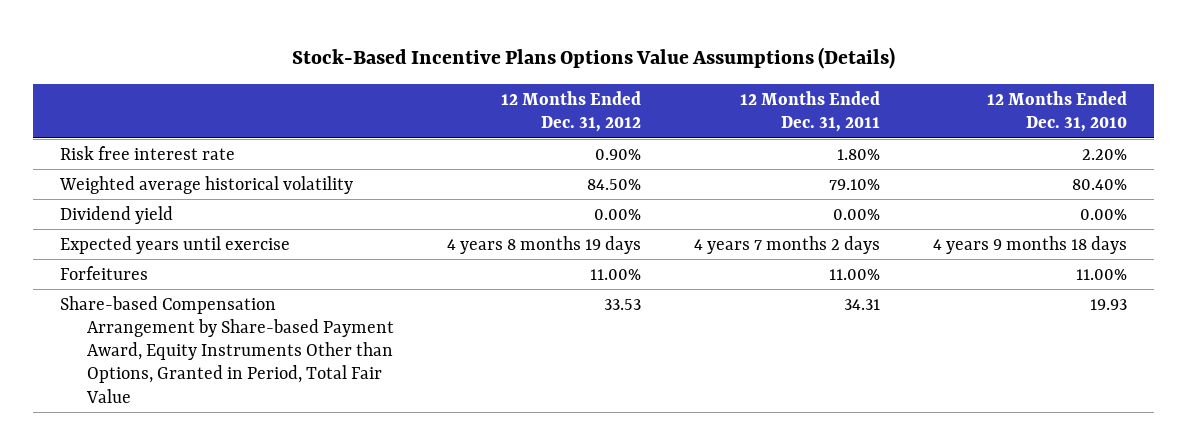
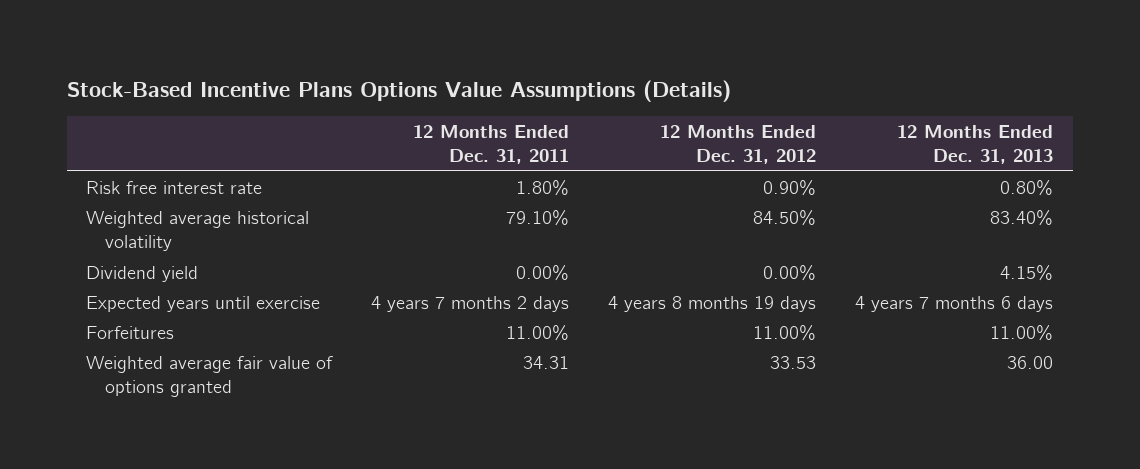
[987,91,1128,133] 12 Months Ended Dec. 31, 2010 -> none
none -> [897,124,1054,165] 12 Months Ended Dec. 31, 2013
[59,295,394,403] Share-based Compensation Arrangement by Share-based Payment Award, Equity Instruments Other than Options, Granted in Period, Total Fair Value -> [86,355,334,398] Weighted average fair value of options granted

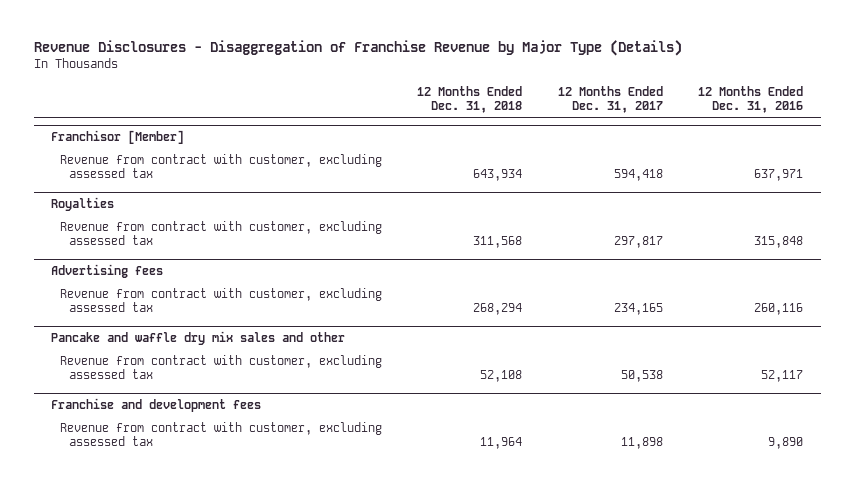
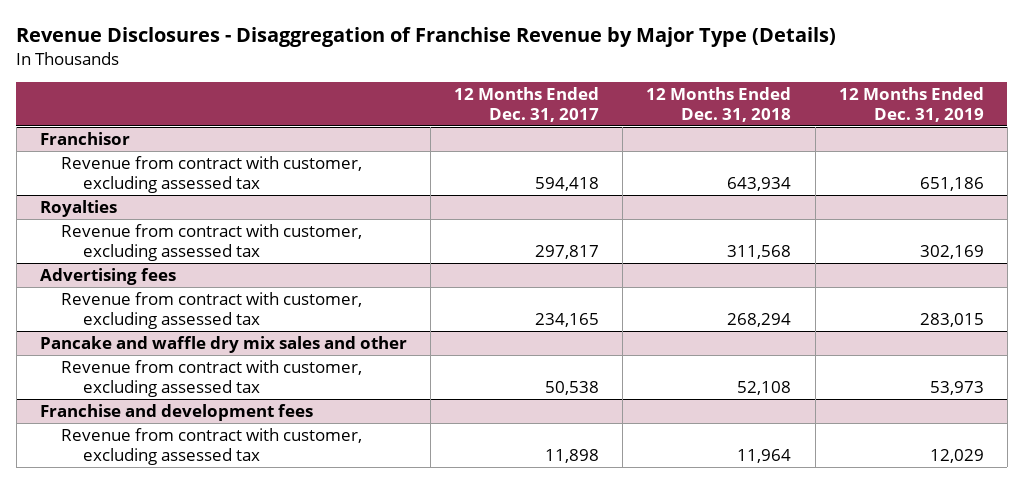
[698,85,804,113] 12 Months Ended Dec. 31, 2016 -> none
none -> [838,86,984,122] 12 Months Ended Dec. 31, 2019
[51,129,185,144] Franchisor [Member] -> [39,132,130,146] Franchisor

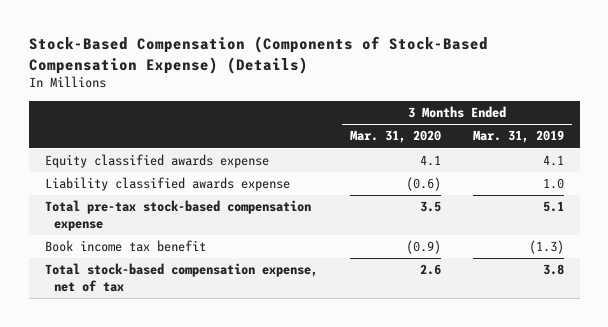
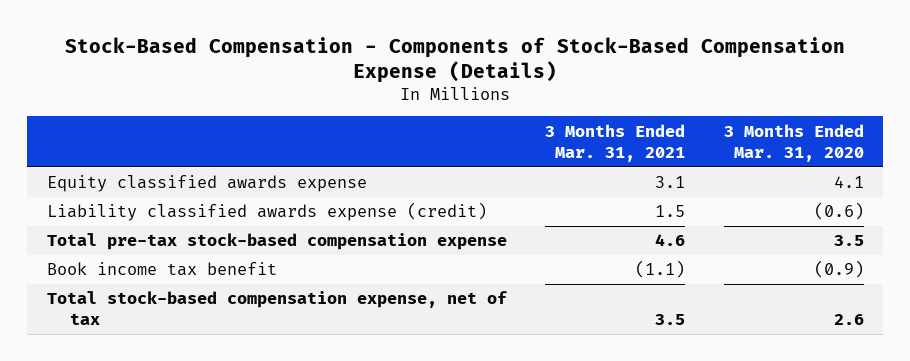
[28,36,488,74] Stock-Based Compensation (Components of Stock-Based Compensation Expense) (Details) -> [65,36,846,83] Stock-Based Compensation - Components of Stock-Based Compensation Expense (Details)
[472,130,564,144] Mar. 31, 2019 -> none
none -> [545,123,686,162] 3 Months Ended Mar. 31, 2021
[44,177,290,192] Liability classified awards expense -> [46,202,487,222] Liability classified awards expense (credit)

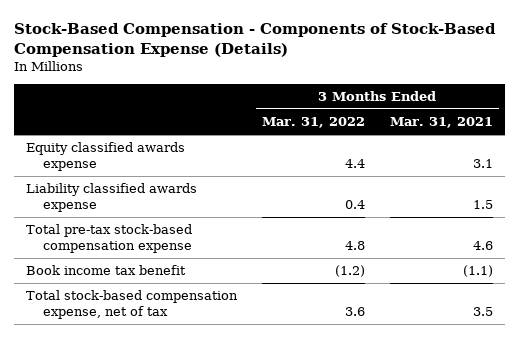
[723,123,864,162] 3 Months Ended Mar. 31, 2020 -> none
none -> [261,117,365,129] Mar. 31, 2022
[46,202,487,222] Liability classified awards expense (credit) -> [26,183,198,213] Liability classified awards expense

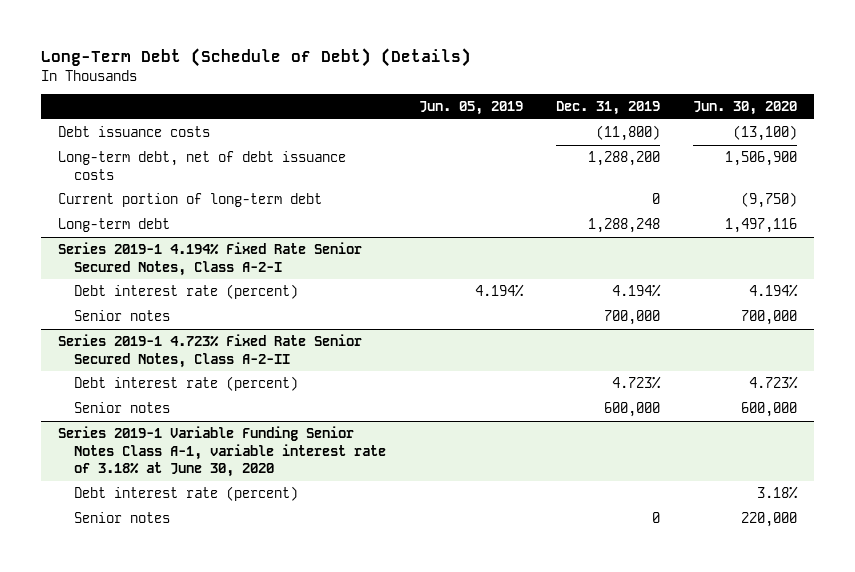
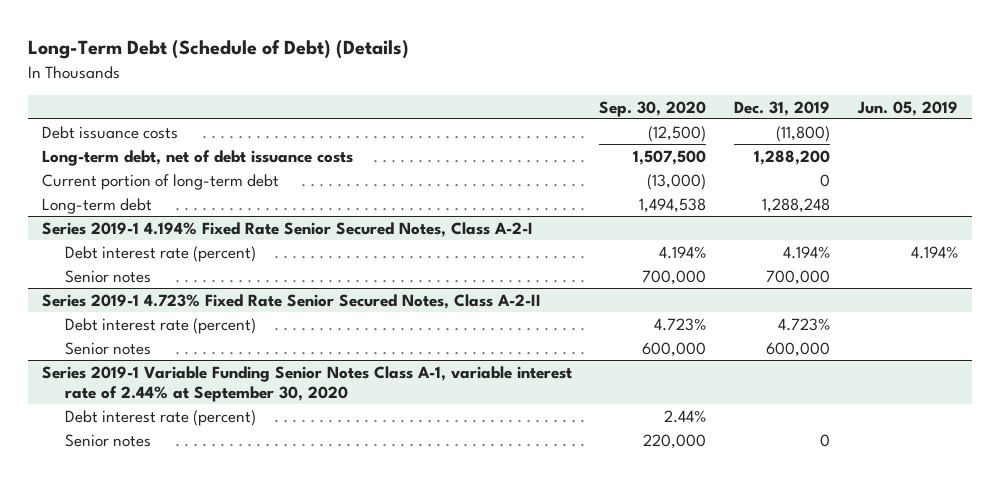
[693,101,798,116] Jun. 30, 2020 -> none
none -> [599,100,707,117] Sep. 30, 2020
[57,426,386,478] Series 2019-1 Variable Funding Senior Notes Class A-1, variable interest rate of 3.18% at June 30, 2020 -> [41,365,572,402] Series 2019-1 Variable Funding Senior Notes Class A-1, variable interest rate of 2.44% at September 30, 2020

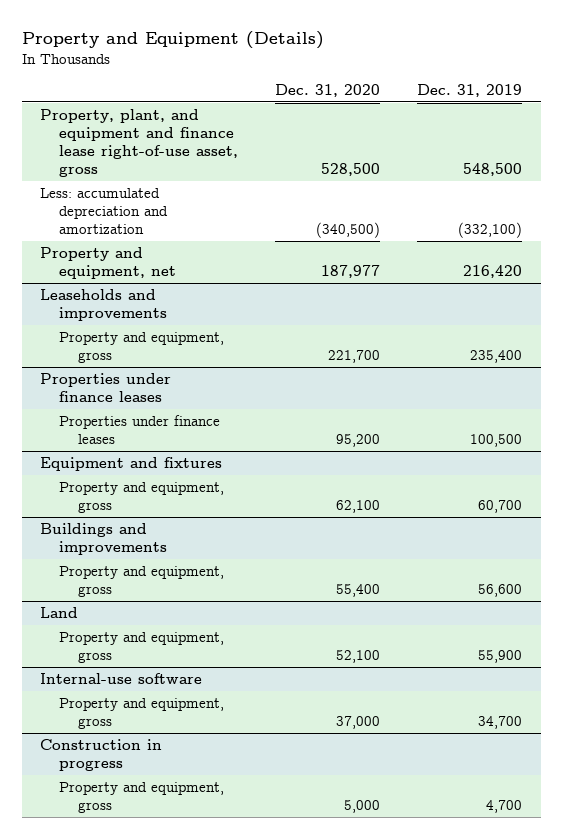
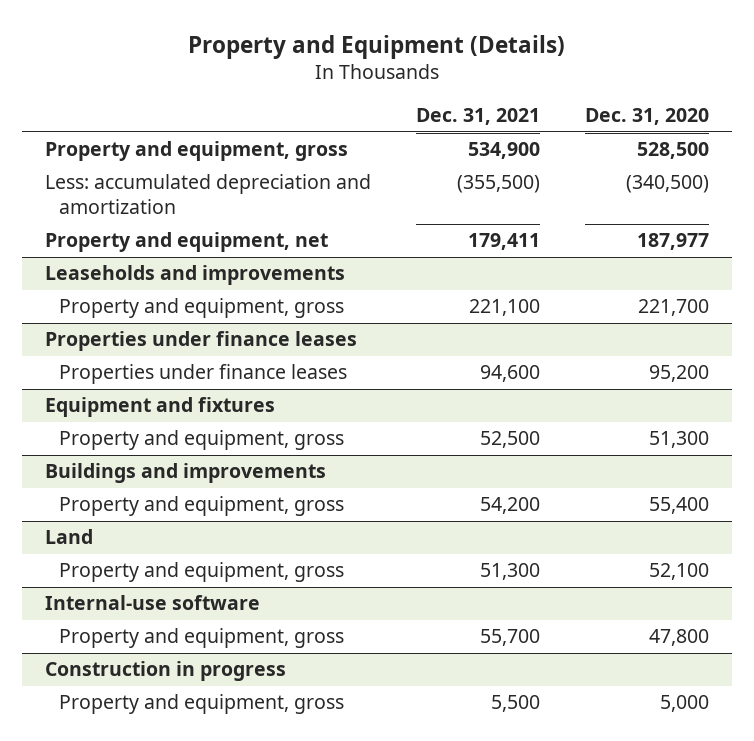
[417,84,523,98] Dec. 31, 2019 -> none
none -> [416,108,541,126] Dec. 31, 2021
[40,108,239,178] Property, plant, and equipment and finance lease right-of-use asset, gross -> [45,141,349,162] Property and equipment, gross
[336,499,381,513] 62,100 -> [649,431,710,449] 51,300
[336,715,381,729] 37,000 -> [649,629,710,647] 47,800

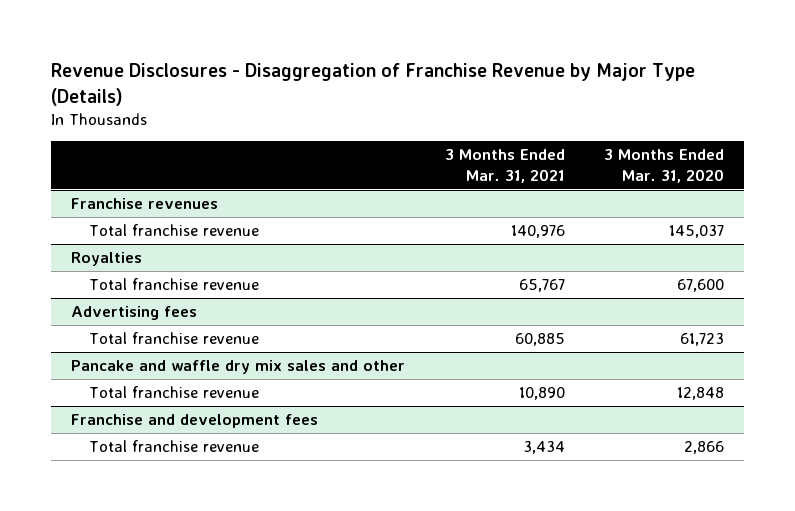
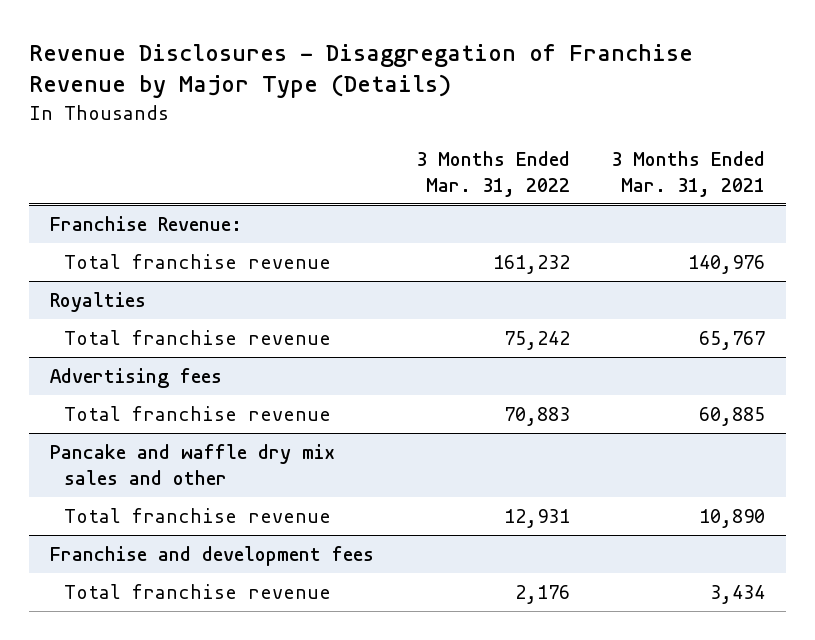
[604,149,725,184] 3 Months Ended Mar. 31, 2020 -> none
none -> [415,150,570,197] 3 Months Ended Mar. 31, 2022
[71,197,219,209] Franchise revenues -> [50,216,243,232] Franchise Revenue:

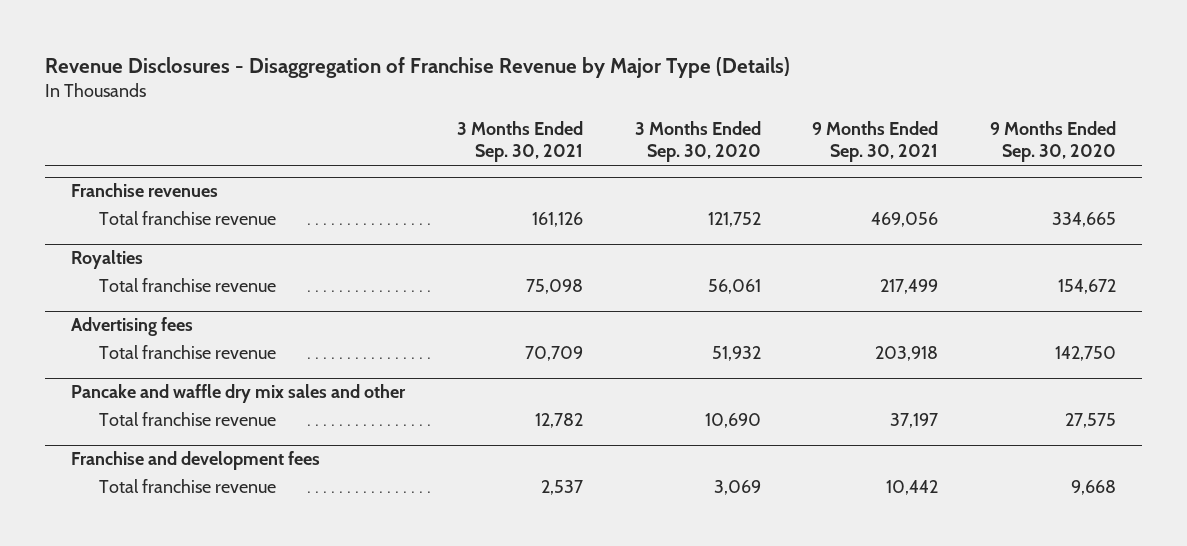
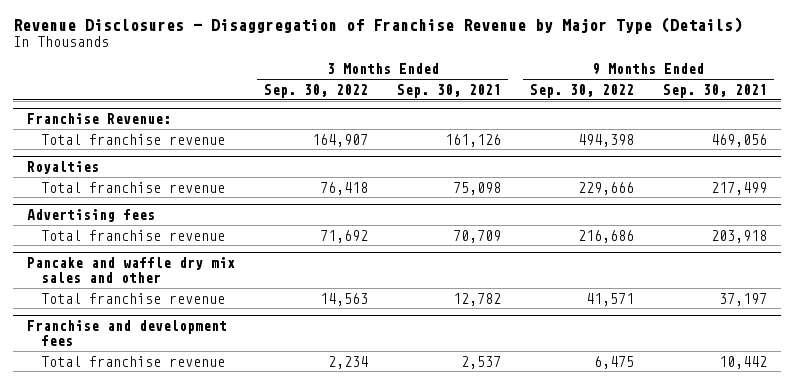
[634,121,761,163] 3 Months Ended Sep. 30, 2020 -> none
[990,121,1117,163] 9 Months Ended Sep. 30, 2020 -> none
none -> [264,83,369,98] Sep. 30, 2022
none -> [529,83,634,98] Sep. 30, 2022
[71,183,219,198] Franchise revenues -> [27,113,172,125] Franchise Revenue:

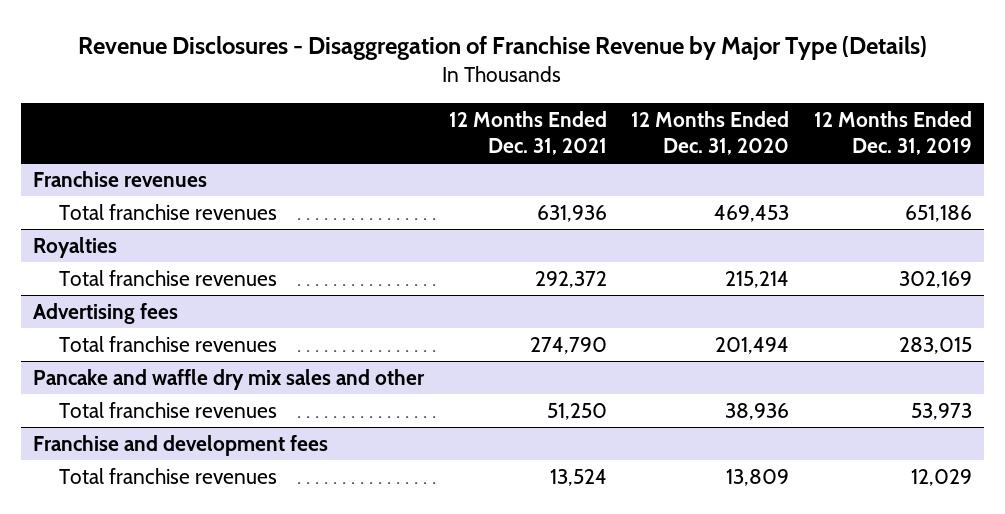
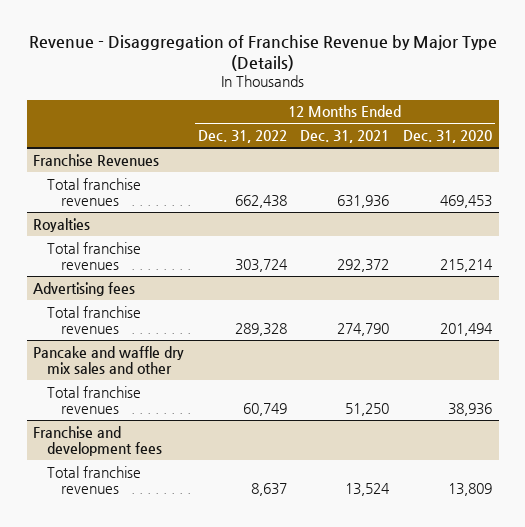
[78,35,928,60] Revenue Disclosures - Disaggregation of Franchise Revenue by Major Type (Details) -> [28,35,497,72] Revenue - Disaggregation of Franchise Revenue by Major Type (Details)
[813,111,972,156] 12 Months Ended Dec. 31, 2019 -> none
none -> [197,129,287,143] Dec. 31, 2022
[33,170,208,187] Franchise revenues -> [33,153,160,166] Franchise Revenues

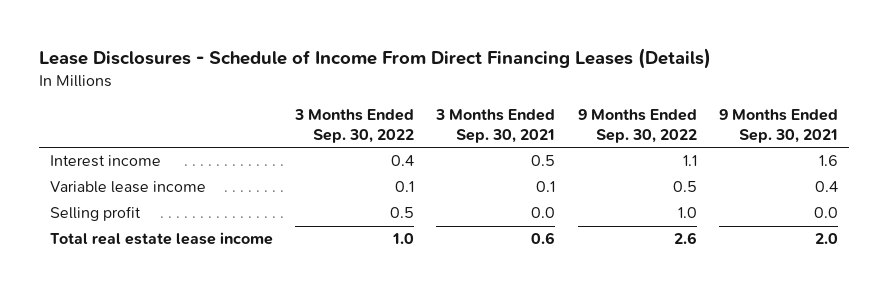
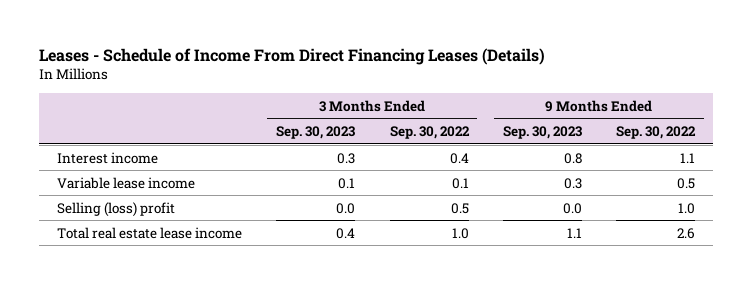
[38,47,711,69] Lease Disclosures - Schedule of Income From Direct Financing Leases (Details) -> [39,47,546,65] Leases - Schedule of Income From Direct Financing Leases (Details)
[435,109,556,143] 3 Months Ended Sep. 30, 2021 -> none
[719,109,839,143] 9 Months Ended Sep. 30, 2021 -> none
none -> [276,125,356,139] Sep. 30, 2023
none -> [503,125,583,139] Sep. 30, 2023
[49,206,141,222] Selling profit -> [56,201,175,217] Selling (loss) profit

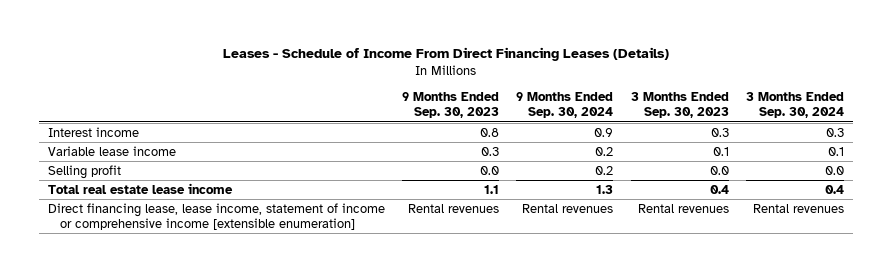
[389,125,470,139] Sep. 30, 2022 -> none
[616,125,697,139] Sep. 30, 2022 -> none
none -> [516,91,614,119] 9 Months Ended Sep. 30, 2024
none -> [746,91,845,119] 3 Months Ended Sep. 30, 2024
[56,201,175,217] Selling (loss) profit -> [47,164,121,179] Selling profit
none -> [47,202,385,231] Direct financing lease, lease income, statement of income or comprehensive income [extensible enumeration]

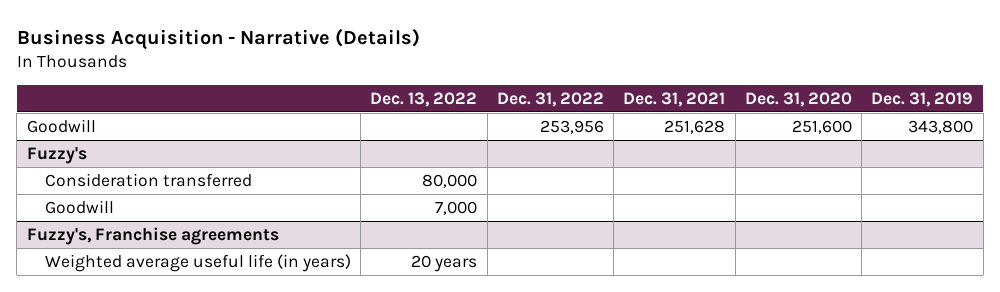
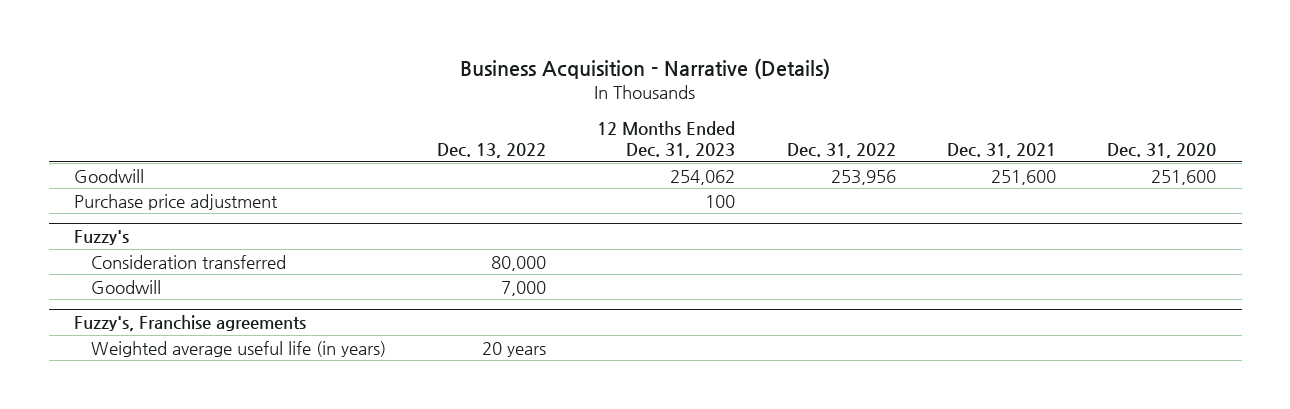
[871,91,974,107] Dec. 31, 2019 -> none
none -> [597,121,736,159] 12 Months Ended Dec. 31, 2023
[664,119,726,134] 251,628 -> [990,169,1056,185] 251,600
none -> [74,193,279,210] Purchase price adjustment

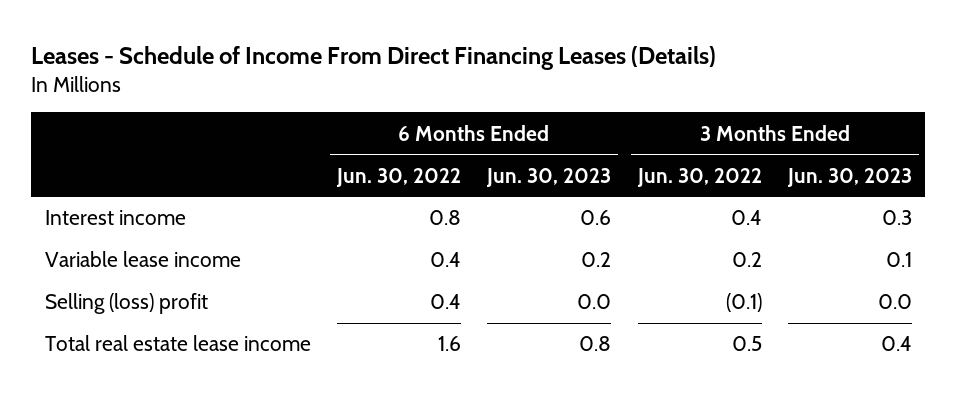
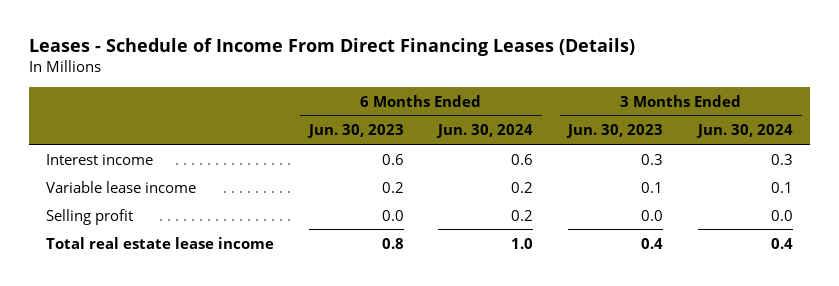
[335,167,461,187] Jun. 30, 2022 -> none
[636,167,762,187] Jun. 30, 2022 -> none
none -> [436,124,534,139] Jun. 30, 2024
none -> [696,124,794,139] Jun. 30, 2024
[44,293,208,315] Selling (loss) profit -> [45,208,133,225] Selling profit

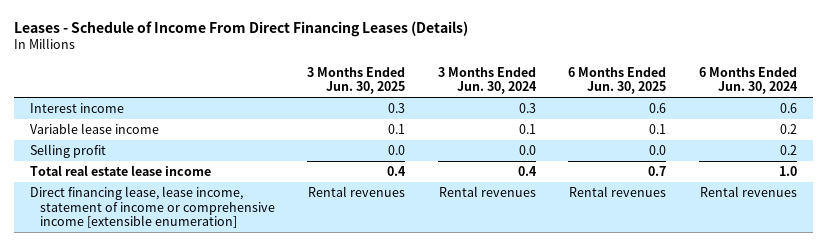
[306,124,404,139] Jun. 30, 2023 -> none
[566,124,664,139] Jun. 30, 2023 -> none
none -> [307,66,406,95] 3 Months Ended Jun. 30, 2025
none -> [568,66,667,95] 6 Months Ended Jun. 30, 2025
none -> [30,185,275,229] Direct financing lease, lease income, statement of income or comprehensive income [extensible enumeration]

